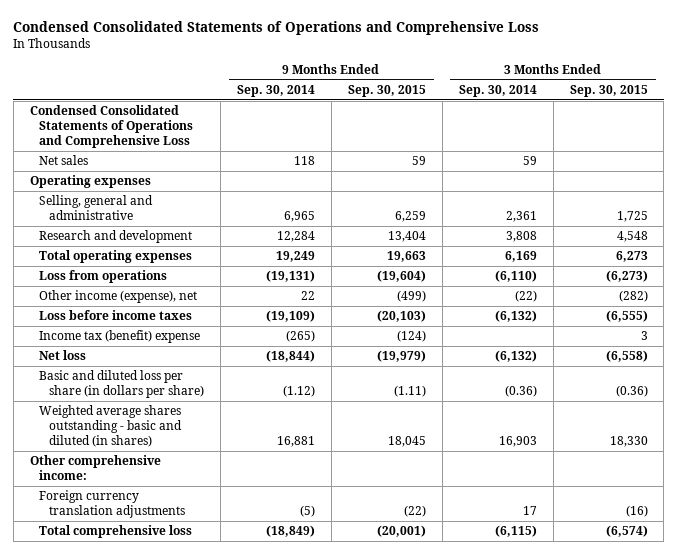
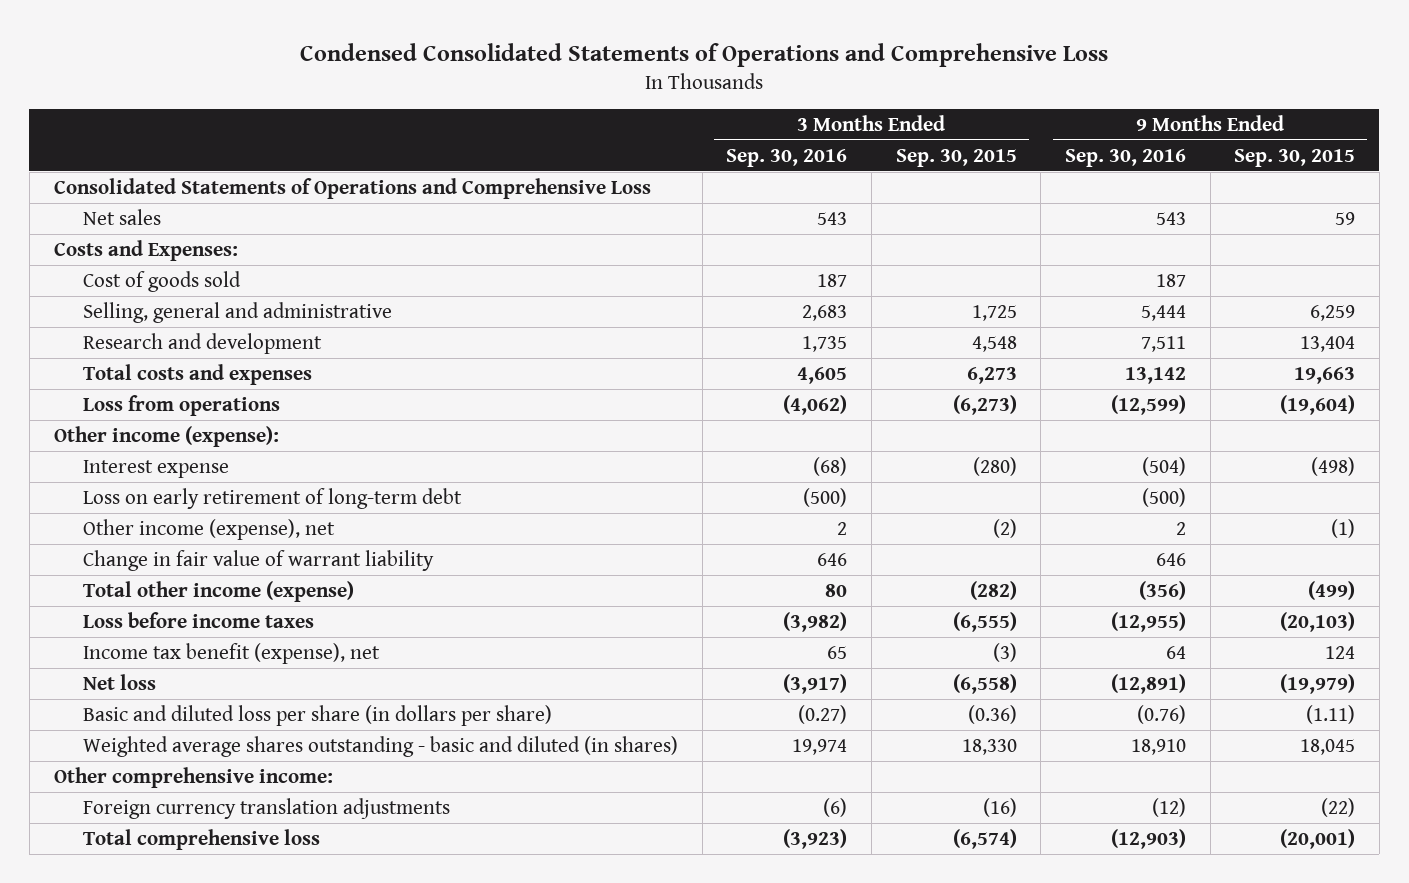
[236,85,315,98] Sep. 30, 2014 -> none
[458,85,537,98] Sep. 30, 2014 -> none
none -> [726,148,848,167] Sep. 30, 2016
none -> [1064,148,1186,167] Sep. 30, 2016
[29,105,194,149] Condensed Consolidated Statements of Operations and Comprehensive Loss -> [53,177,651,199] Consolidated Statements of Operations and Comprehensive Loss
[29,175,151,189] Operating expenses -> [53,239,238,261] Costs and Expenses:
none -> [82,270,241,292] Cost of goods sold
[39,250,193,264] Total operating expenses -> [82,363,312,385] Total costs and expenses
none -> [53,425,279,447] Other income (expense):
none -> [82,459,229,478] Interest expense
none -> [82,487,462,509] Loss on early retirement of long-term debt
[396,290,426,303] (499) -> [1331,518,1356,538] (1)
[618,290,648,303] (282) -> [992,518,1017,538] (2)
none -> [82,549,434,571] Change in fair value of warrant liability
none -> [82,580,354,602] Total other income (expense)
[39,330,201,344] Income tax (benefit) expense -> [82,642,380,664] Income tax benefit (expense), net
[396,330,426,343] (124) -> [1325,645,1356,659] 124
[640,331,648,341] 3 -> [992,642,1017,662] (3)

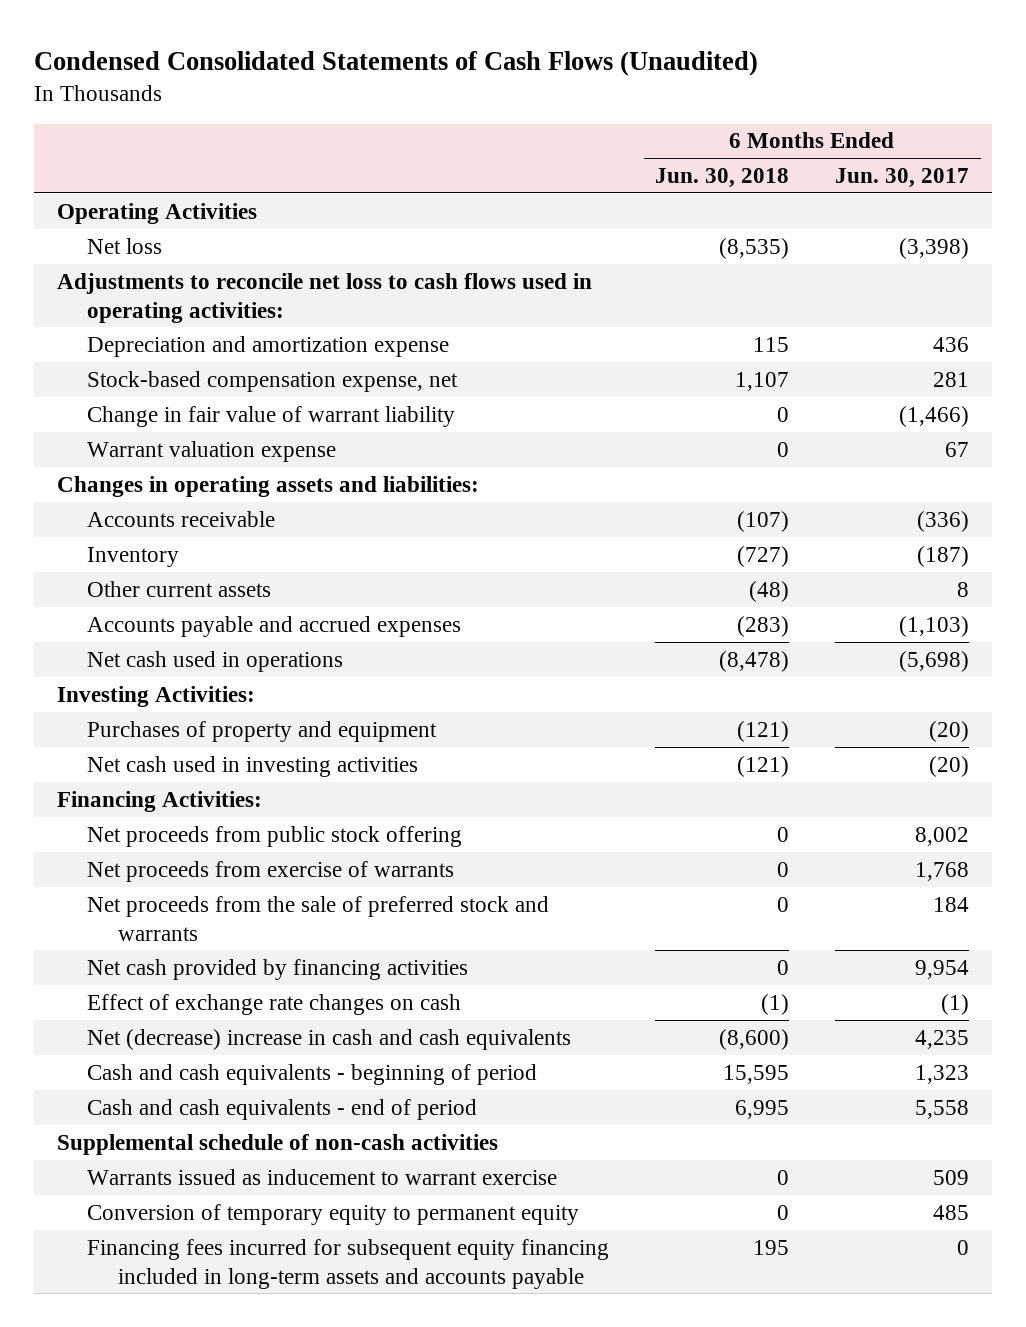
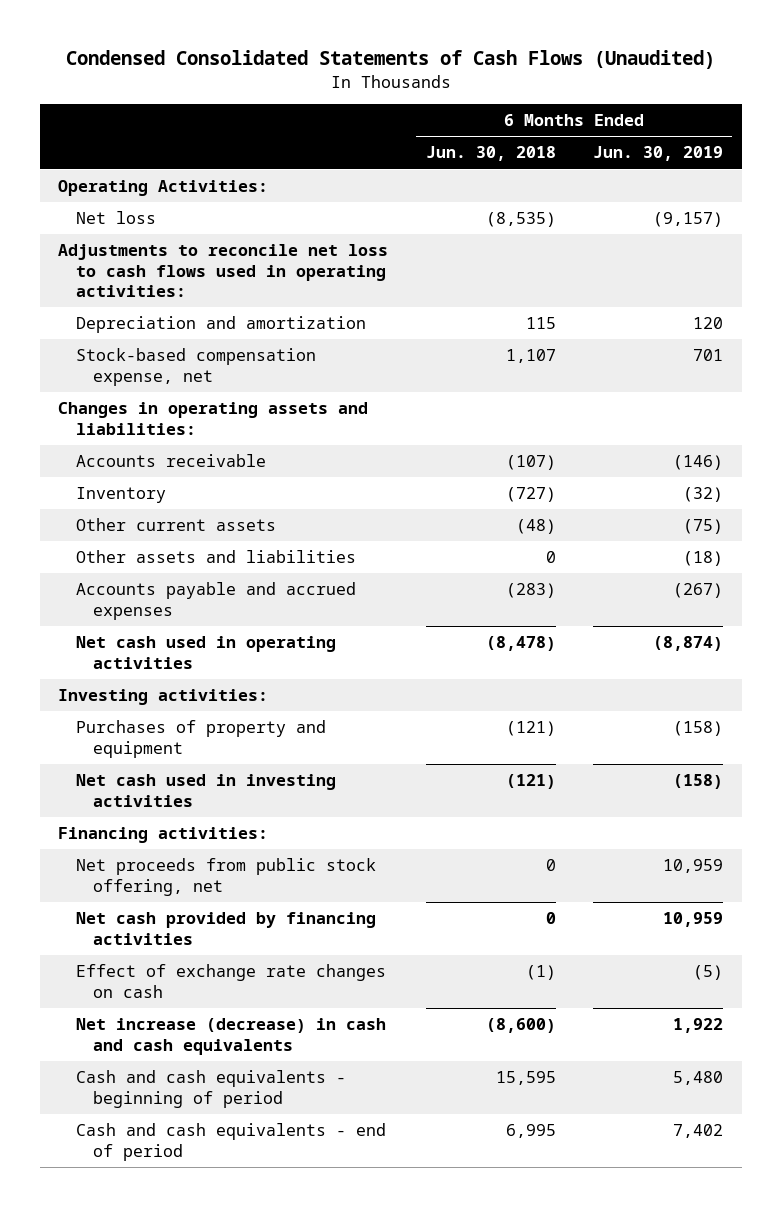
[835,168,970,189] Jun. 30, 2017 -> none
none -> [593,146,724,162] Jun. 30, 2019
[56,202,257,224] Operating Activities -> [58,180,269,197] Operating Activities:
[87,335,450,357] Depreciation and amortization expense -> [75,316,366,334] Depreciation and amortization
[87,405,456,427] Change in fair value of warrant liability -> none
[87,440,337,462] Warrant valuation expense -> none
none -> [75,550,356,564] Other assets and liabilities
[87,650,344,672] Net cash used in operations -> [75,636,336,669] Net cash used in operating activities
[56,685,255,707] Investing Activities: -> [58,689,269,706] Investing activities:
[87,860,455,882] Net proceeds from exercise of warrants -> none
[87,895,550,941] Net proceeds from the sale of preferred stock and warrants -> none
[56,790,262,812] Financing Activities: -> [58,827,269,844] Financing activities:
[87,825,463,847] Net proceeds from public stock offering -> [75,858,376,896] Net proceeds from public stock offering, net
[87,1028,572,1050] Net (decrease) increase in cash and cash equivalents -> [75,1018,386,1055] Net increase (decrease) in cash and cash equivalents
[56,1133,498,1155] Supplemental schedule of non-cash activities -> none
[87,1168,558,1185] Warrants issued as inducement to warrant exercise -> none
[87,1203,580,1225] Conversion of temporary equity to permanent equity -> none
[87,1238,610,1289] Financing fees incurred for subsequent equity financing included in long-term assets and accounts payable -> none

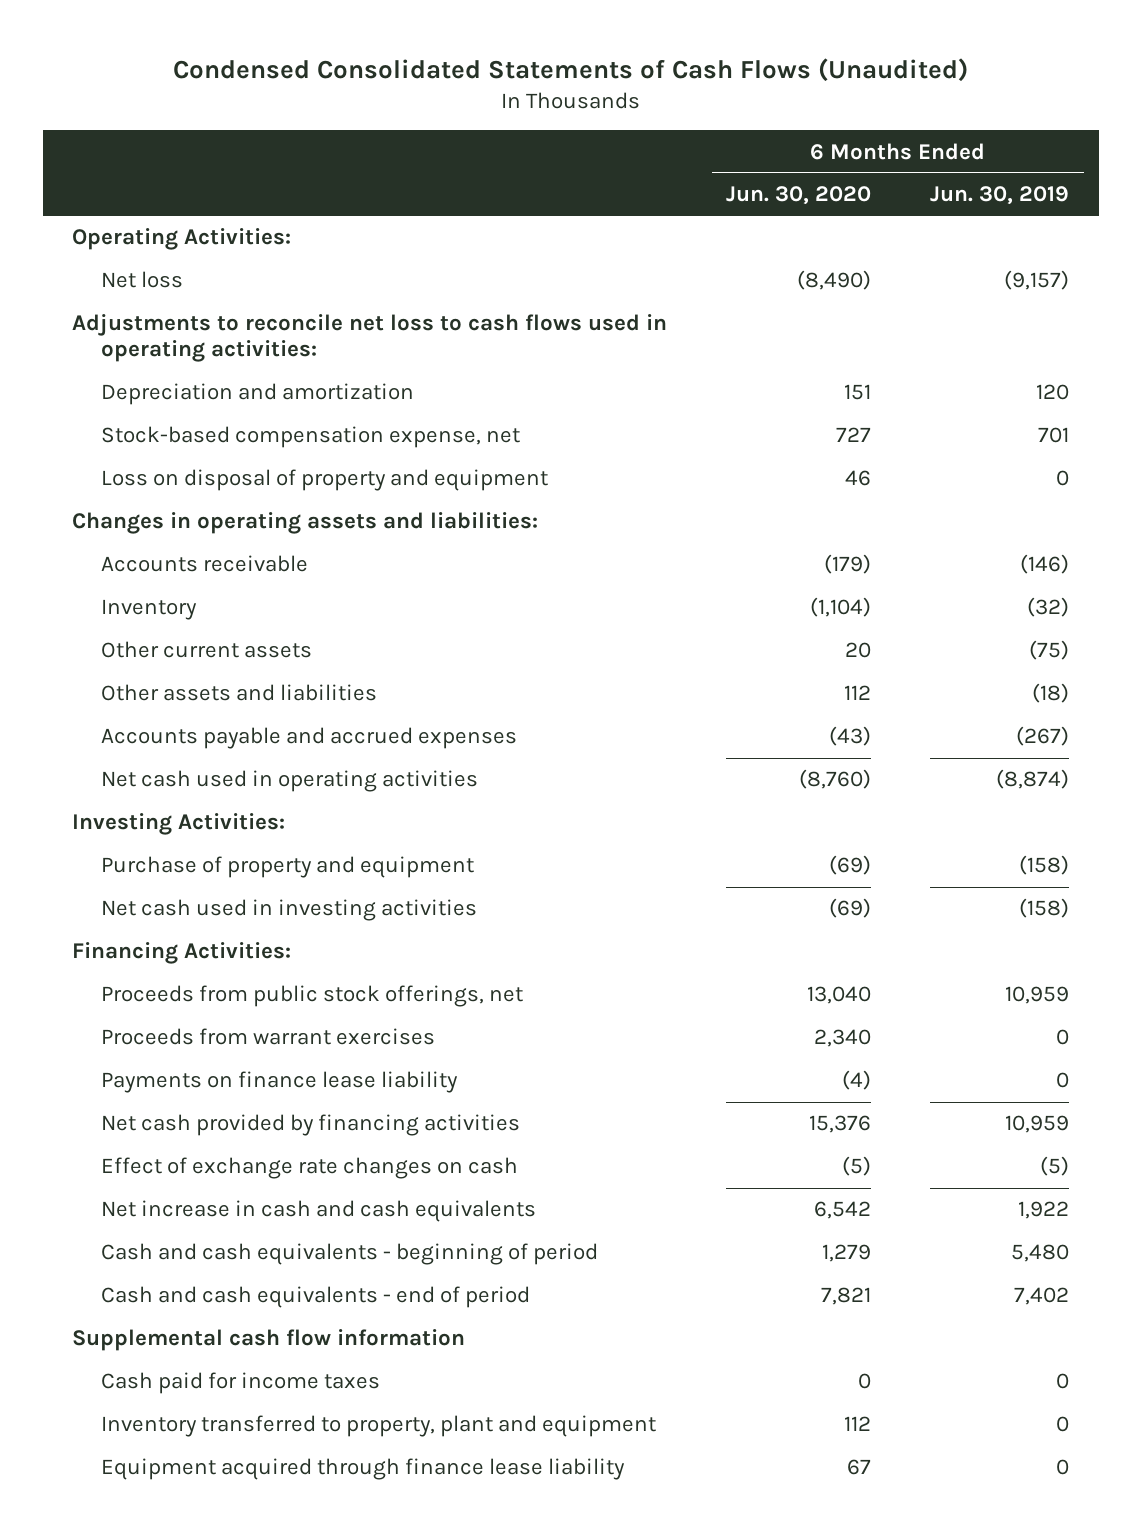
[425,146,556,162] Jun. 30, 2018 -> none
none -> [726,186,872,206] Jun. 30, 2020
none -> [100,469,548,492] Loss on disposal of property and equipment
[58,689,269,706] Investing activities: -> [72,813,286,836] Investing Activities:
[75,720,326,758] Purchases of property and equipment -> [100,856,474,879] Purchase of property and equipment
[58,827,269,844] Financing activities: -> [72,942,292,965] Financing Activities:
[75,858,376,896] Net proceeds from public stock offering, net -> [100,985,523,1008] Proceeds from public stock offerings, net
none -> [100,1028,435,1046] Proceeds from warrant exercises
none -> [100,1071,458,1094] Payments on finance lease liability
[75,1018,386,1055] Net increase (decrease) in cash and cash equivalents -> [100,1200,536,1223] Net increase in cash and cash equivalents
none -> [72,1329,466,1352] Supplemental cash flow information
none -> [100,1372,380,1395] Cash paid for income taxes
none -> [100,1415,656,1438] Inventory transferred to property, plant and equipment
none -> [100,1458,625,1481] Equipment acquired through finance lease liability

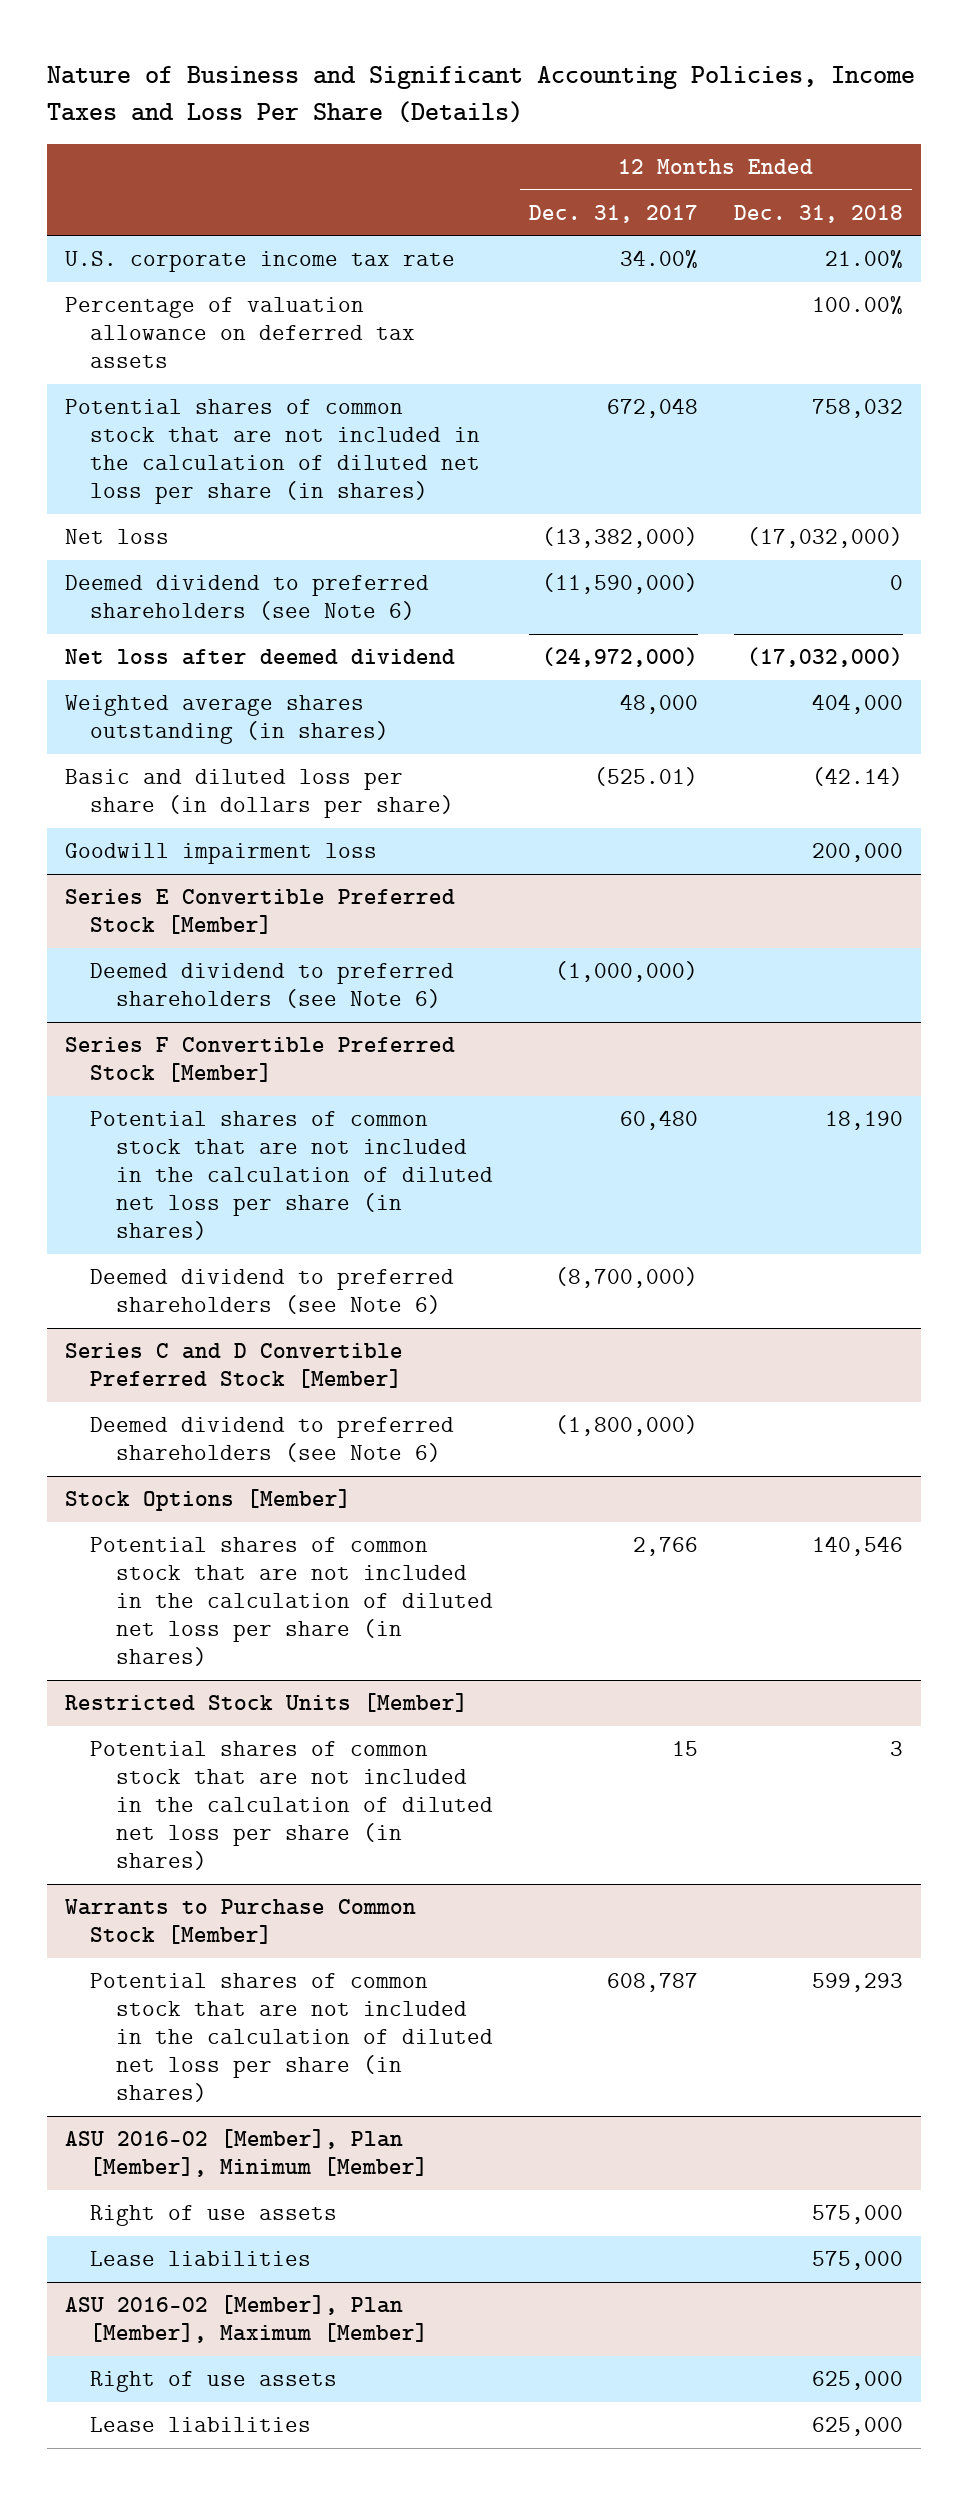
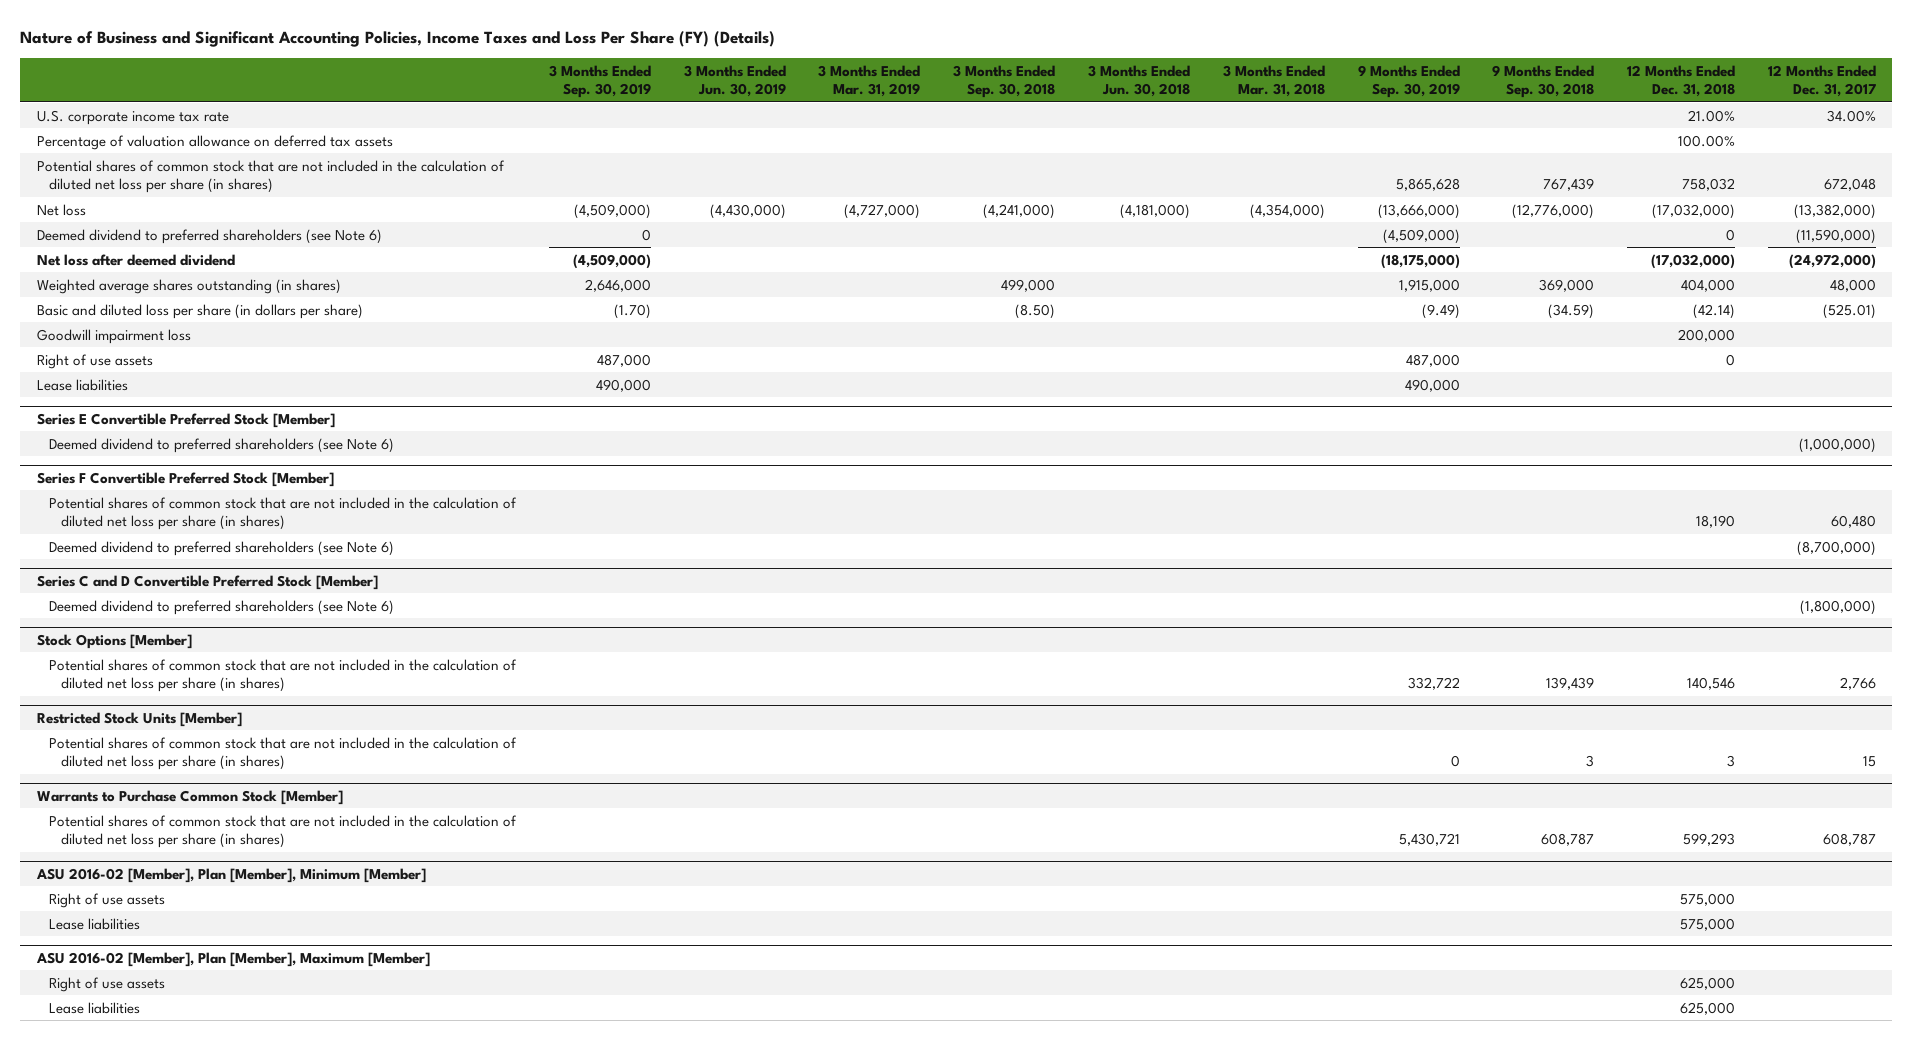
[46,66,915,123] Nature of Business and Significant Accounting Policies, Income Taxes and Loss Per Share (Details) -> [20,31,776,48] Nature of Business and Significant Accounting Policies, Income Taxes and Loss Per Share (FY) (Details)
none -> [548,64,651,99] 3 Months Ended Sep. 30, 2019
none -> [683,64,786,98] 3 Months Ended Jun. 30, 2019
none -> [818,64,921,98] 3 Months Ended Mar. 31, 2019
none -> [953,64,1056,99] 3 Months Ended Sep. 30, 2018
none -> [1087,64,1190,98] 3 Months Ended Jun. 30, 2018
none -> [1222,64,1325,98] 3 Months Ended Mar. 31, 2018
none -> [1357,64,1460,99] 9 Months Ended Sep. 30, 2019
none -> [1492,64,1595,99] 9 Months Ended Sep. 30, 2018
none -> [36,353,153,369] Right of use assets
none -> [36,378,128,391] Lease liabilities

